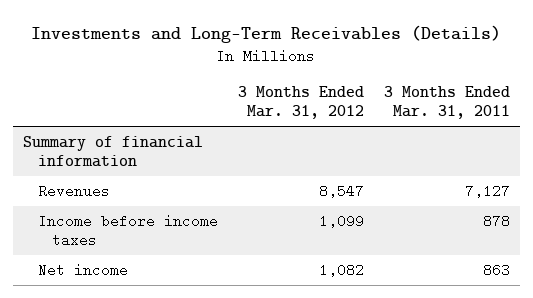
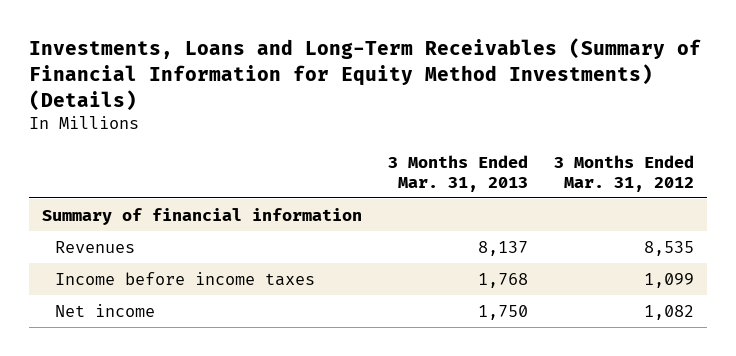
[31,24,502,43] Investments and Long-Term Receivables (Details) -> [28,37,701,111] Investments, Loans and Long-Term Receivables (Summary of Financial Information for Equity Method Investments) (Details)
[383,86,510,120] 3 Months Ended Mar. 31, 2011 -> none
none -> [387,154,528,192] 3 Months Ended Mar. 31, 2013
[318,183,364,198] 8,547 -> [643,240,694,256] 8,535

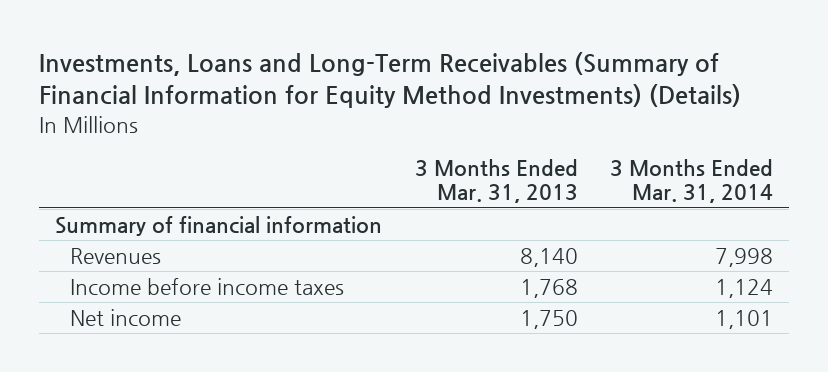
[553,154,694,192] 3 Months Ended Mar. 31, 2012 -> none
none -> [610,158,774,204] 3 Months Ended Mar. 31, 2014
[477,240,528,256] 8,137 -> [519,247,578,267] 8,140

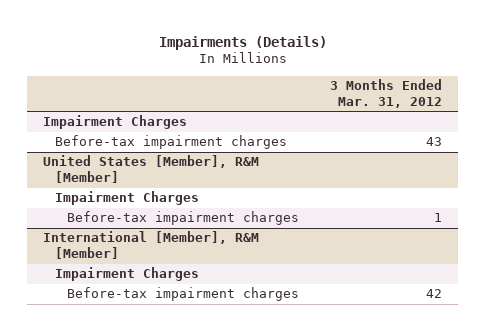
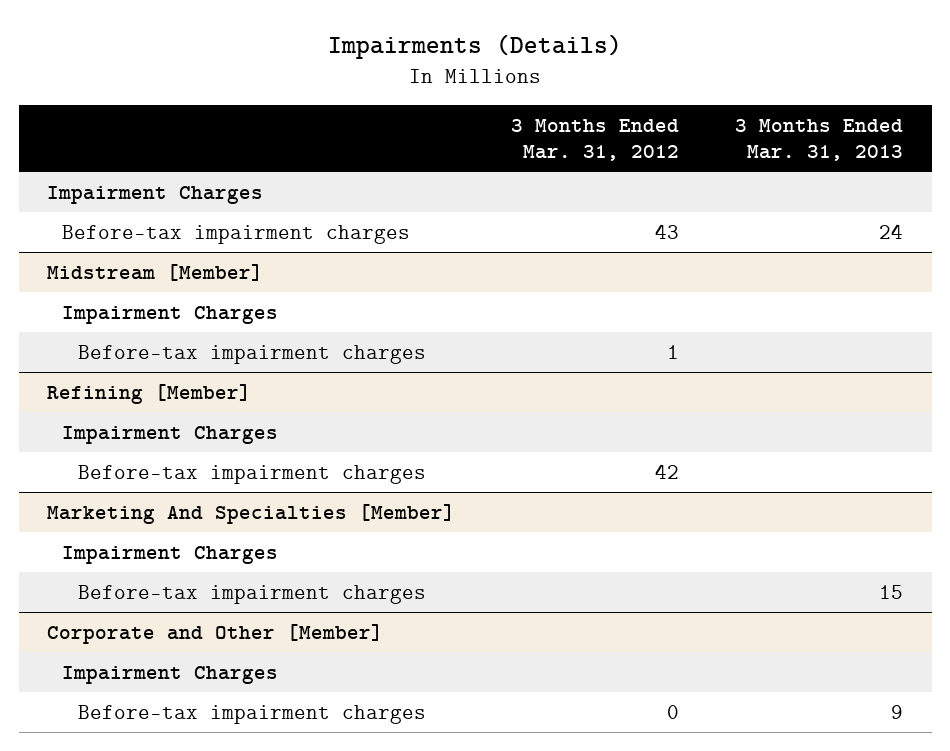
none -> [735,118,904,162] 3 Months Ended Mar. 31, 2013
[43,155,260,184] United States [Member], R&M [Member] -> none
none -> [46,263,263,281] Midstream [Member]
[43,231,260,260] International [Member], R&M [Member] -> none
none -> [46,383,251,404] Refining [Member]
none -> [46,503,455,524] Marketing And Specialties [Member]
none -> [62,545,279,564] Impairment Charges
none -> [77,584,426,604] Before-tax impairment charges
none -> [46,623,383,644] Corporate and Other [Member]
none -> [62,665,279,684] Impairment Charges
none -> [77,704,426,724] Before-tax impairment charges

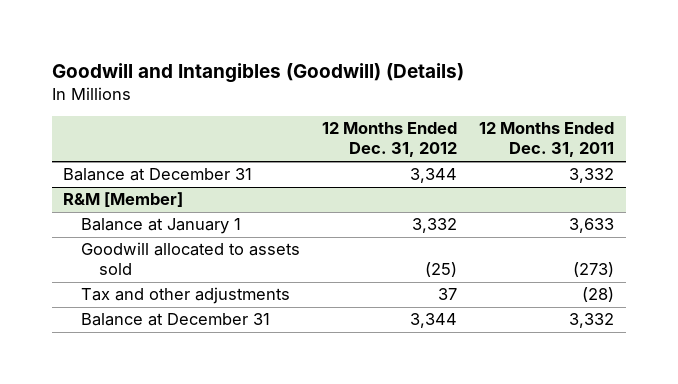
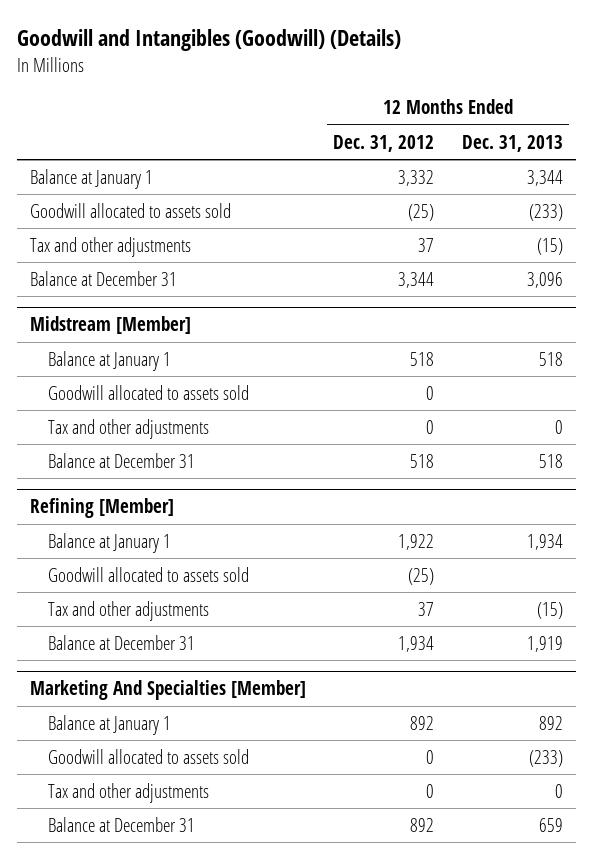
[479,122,615,158] 12 Months Ended Dec. 31, 2011 -> none
none -> [461,134,563,152] Dec. 31, 2013
[63,168,253,182] Balance at December 31 -> none
[63,192,184,208] R&M [Member] -> none
none -> [30,315,192,334] Midstream [Member]
none -> [48,350,172,371] Balance at January 1
none -> [48,384,250,400] Goodwill allocated to assets sold
none -> [48,418,210,439] Tax and other adjustments
none -> [48,452,196,468] Balance at December 31
none -> [30,497,175,518] Refining [Member]
none -> [48,532,172,553] Balance at January 1
none -> [48,566,250,582] Goodwill allocated to assets sold
none -> [48,600,210,621] Tax and other adjustments
none -> [48,634,196,650] Balance at December 31
none -> [30,679,307,700] Marketing And Specialties [Member]
none -> [48,714,172,735] Balance at January 1
none -> [48,748,250,764] Goodwill allocated to assets sold
none -> [48,782,210,803] Tax and other adjustments
none -> [48,816,196,832] Balance at December 31

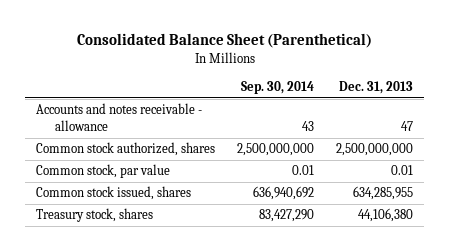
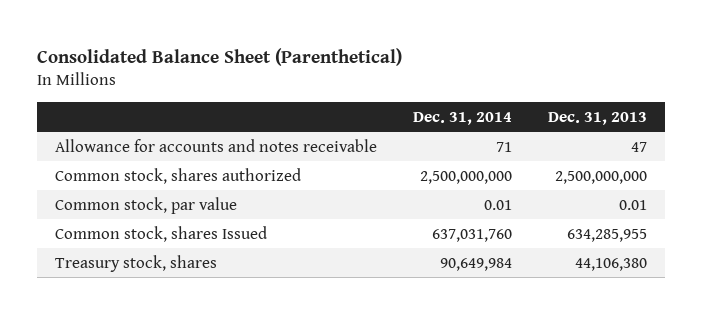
[241,81,315,95] Sep. 30, 2014 -> none
none -> [413,111,513,125] Dec. 31, 2014
[36,103,203,131] Accounts and notes receivable - allowance -> [55,138,378,152] Allowance for accounts and notes receivable
[36,142,216,157] Common stock authorized, shares -> [55,167,302,184] Common stock, shares authorized
[36,186,192,201] Common stock issued, shares -> [55,225,268,242] Common stock, shares Issued

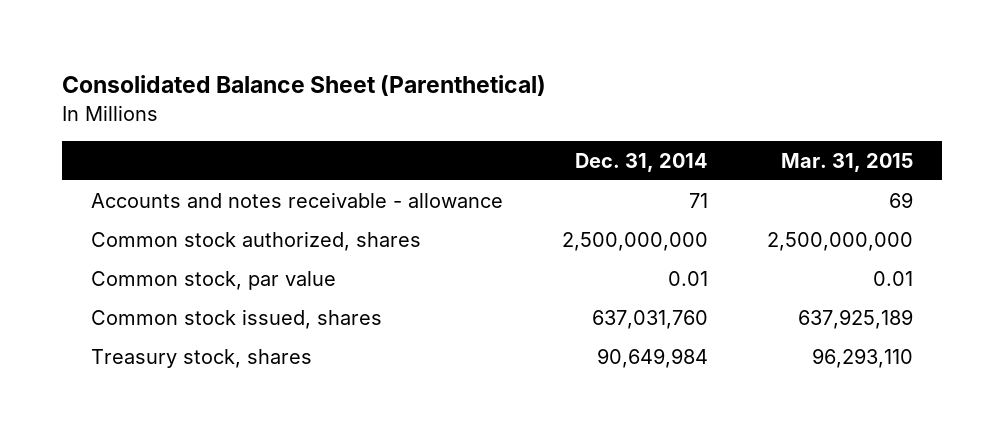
[547,111,647,125] Dec. 31, 2013 -> none
none -> [781,152,914,172] Mar. 31, 2015
[55,138,378,152] Allowance for accounts and notes receivable -> [91,191,504,208] Accounts and notes receivable - allowance
[55,167,302,184] Common stock, shares authorized -> [91,230,422,251] Common stock authorized, shares
[55,225,268,242] Common stock, shares Issued -> [91,308,383,329] Common stock issued, shares

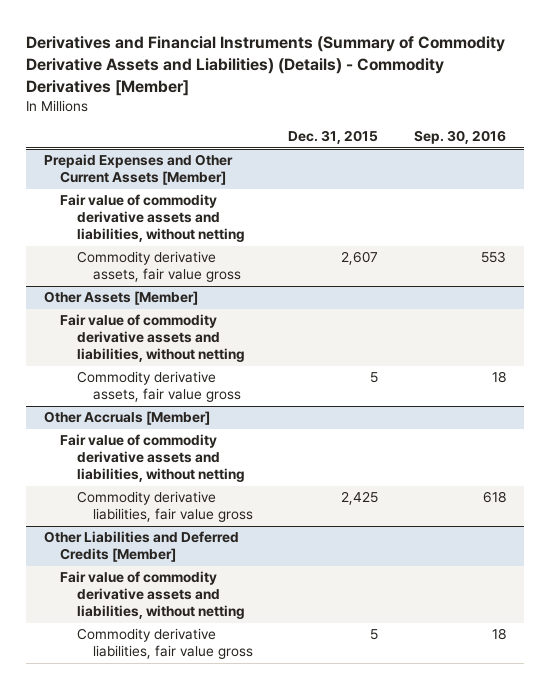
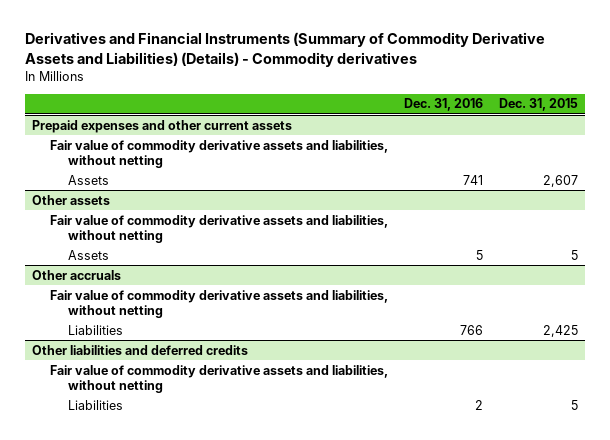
[26,36,506,96] Derivatives and Financial Instruments (Summary of Commodity Derivative Assets and Liabilities) (Details) - Commodity Derivatives [Member] -> [24,32,545,67] Derivatives and Financial Instruments (Summary of Commodity Derivative Assets and Liabilities) (Details) - Commodity derivatives
[414,130,507,145] Sep. 30, 2016 -> none
none -> [403,98,483,112] Dec. 31, 2016
[44,154,234,186] Prepaid Expenses and Other Current Assets [Member] -> [32,119,293,133] Prepaid expenses and other current assets
[76,251,241,283] Commodity derivative assets, fair value gross -> [67,174,109,185] Assets
[44,291,199,306] Other Assets [Member] -> [32,194,111,205] Other assets
[76,371,241,403] Commodity derivative assets, fair value gross -> [67,249,109,260] Assets
[44,411,211,426] Other Accruals [Member] -> [32,269,122,280] Other accruals
[76,491,253,523] Commodity derivative liabilities, fair value gross -> [67,324,123,335] Liabilities
[44,531,240,563] Other Liabilities and Deferred Credits [Member] -> [32,344,249,355] Other liabilities and deferred credits
[76,628,253,660] Commodity derivative liabilities, fair value gross -> [67,399,123,410] Liabilities

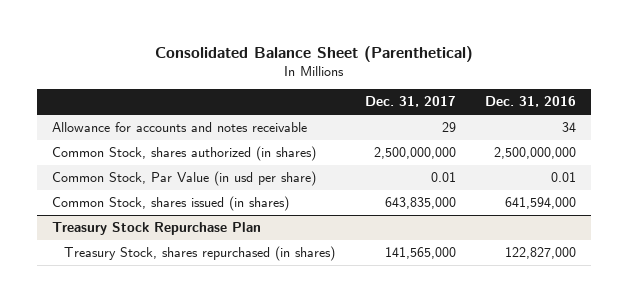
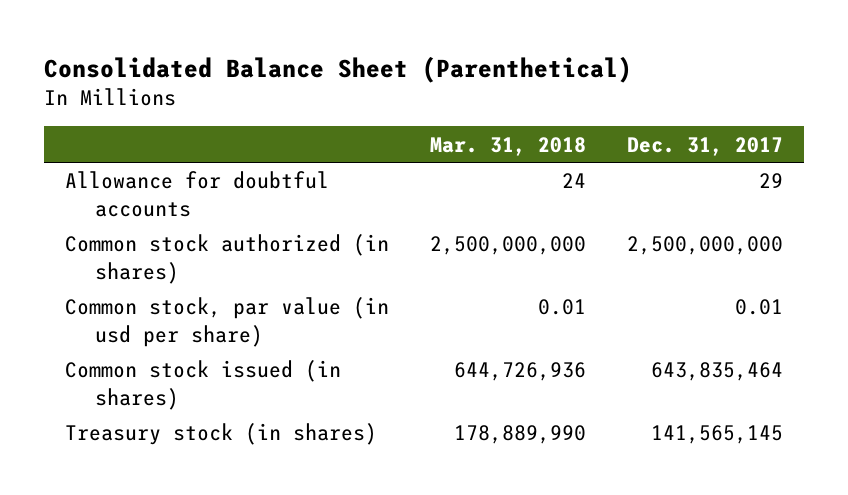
[485,96,577,108] Dec. 31, 2016 -> none
none -> [429,136,586,156] Mar. 31, 2018
[51,222,261,236] Treasury Stock Repurchase Plan -> none
[51,122,307,133] Allowance for accounts and notes receivable -> [64,171,329,217] Allowance for doubtful accounts
[51,146,316,162] Common Stock, shares authorized (in shares) -> [64,234,389,284] Common stock authorized (in shares)
[51,171,316,187] Common Stock, Par Value (in usd per share) -> [64,297,389,347] Common stock, par value (in usd per share)
[51,196,289,212] Common Stock, shares issued (in shares) -> [64,360,341,410] Common stock issued (in shares)
[384,197,456,210] 643,835,000 -> [651,362,784,382] 643,835,464
[64,246,336,262] Treasury Stock, shares repurchased (in shares) -> [64,423,377,446] Treasury stock (in shares)
[384,247,456,260] 141,565,000 -> [651,425,784,445] 141,565,145

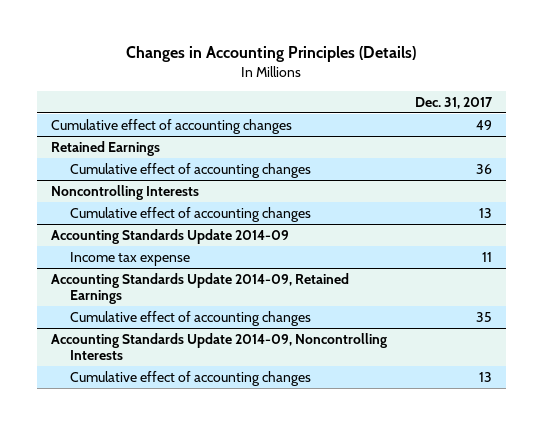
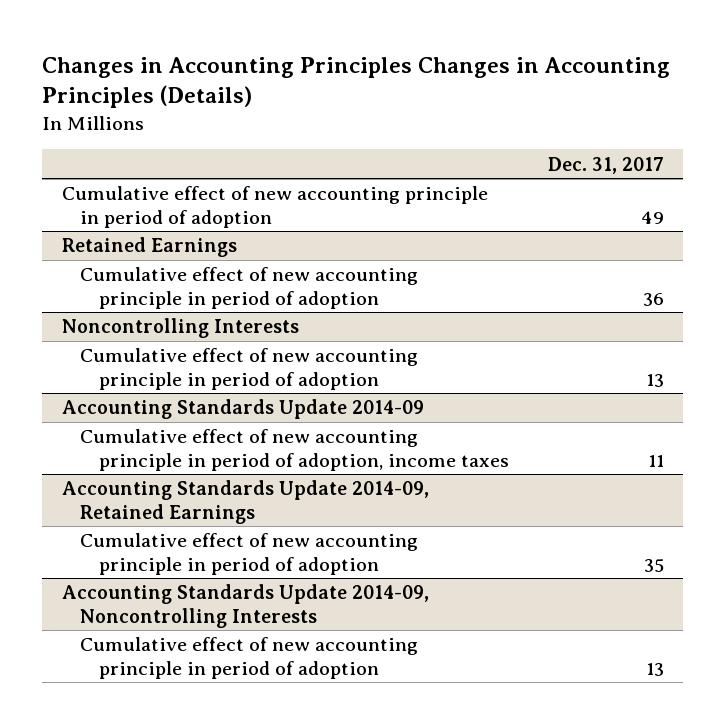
[126,46,417,63] Changes in Accounting Principles (Details) -> [42,56,671,109] Changes in Accounting Principles Changes in Accounting Principles (Details)
[50,118,292,134] Cumulative effect of accounting changes -> [61,186,488,228] Cumulative effect of new accounting principle in period of adoption
[70,162,312,178] Cumulative effect of accounting changes -> [80,267,419,309] Cumulative effect of new accounting principle in period of adoption
[70,206,312,222] Cumulative effect of accounting changes -> [80,348,419,390] Cumulative effect of new accounting principle in period of adoption
[70,251,191,266] Income tax expense -> [80,429,509,471] Cumulative effect of new accounting principle in period of adoption, income taxes
[70,310,312,326] Cumulative effect of accounting changes -> [80,533,419,575] Cumulative effect of new accounting principle in period of adoption
[70,370,312,386] Cumulative effect of accounting changes -> [80,637,419,679] Cumulative effect of new accounting principle in period of adoption

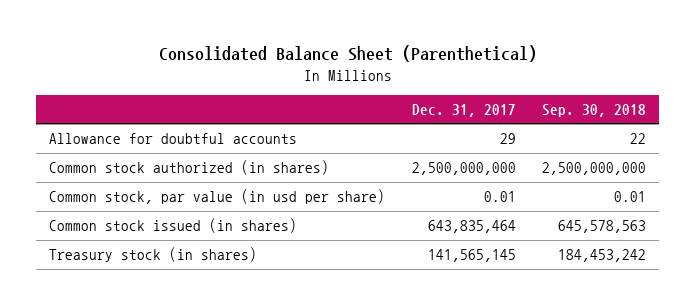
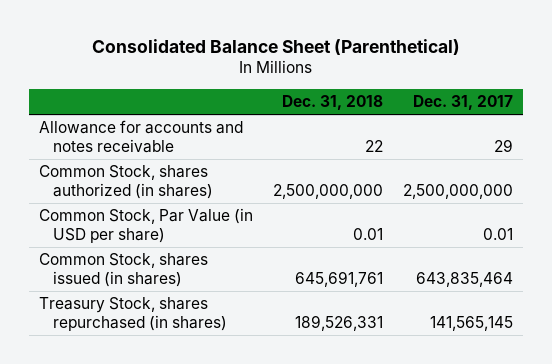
[542,103,647,117] Sep. 30, 2018 -> none
none -> [281,95,383,111] Dec. 31, 2018
[49,133,298,145] Allowance for doubtful accounts -> [38,120,243,153] Allowance for accounts and notes receivable
[49,160,330,176] Common stock authorized (in shares) -> [38,165,213,199] Common Stock, shares authorized (in shares)
[49,189,386,205] Common stock, par value (in usd per share) -> [38,208,253,243] Common Stock, Par Value (in USD per share)
[49,218,298,234] Common stock issued (in shares) -> [38,253,208,287] Common Stock, shares issued (in shares)
[49,247,258,263] Treasury stock (in shares) -> [38,297,227,331] Treasury Stock, shares repurchased (in shares)

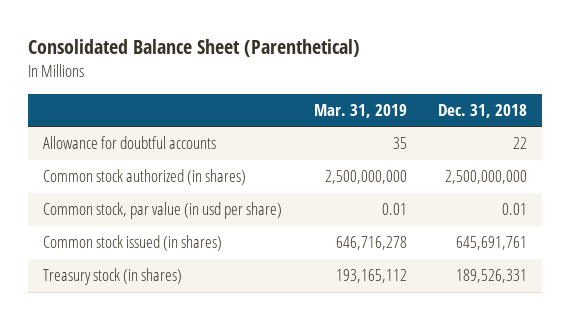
[412,95,513,111] Dec. 31, 2017 -> none
none -> [313,103,407,118] Mar. 31, 2019
[38,120,243,153] Allowance for accounts and notes receivable -> [43,136,217,150] Allowance for doubtful accounts
[38,165,213,199] Common Stock, shares authorized (in shares) -> [43,169,247,186] Common stock authorized (in shares)
[38,208,253,243] Common Stock, Par Value (in USD per share) -> [43,202,283,220] Common stock, par value (in usd per share)
[38,253,208,287] Common Stock, shares issued (in shares) -> [43,235,223,252] Common stock issued (in shares)
[38,297,227,331] Treasury Stock, shares repurchased (in shares) -> [43,268,183,286] Treasury stock (in shares)

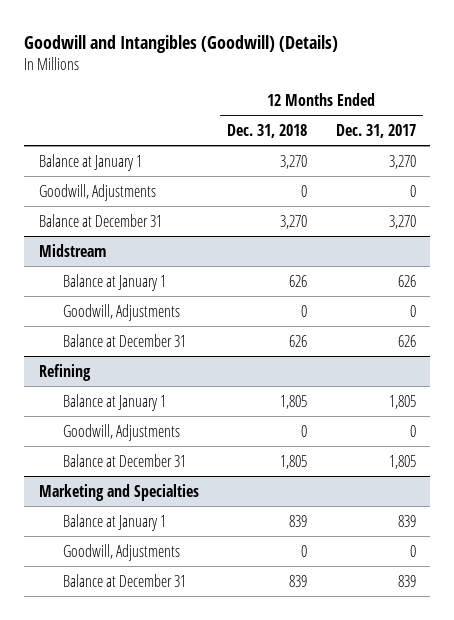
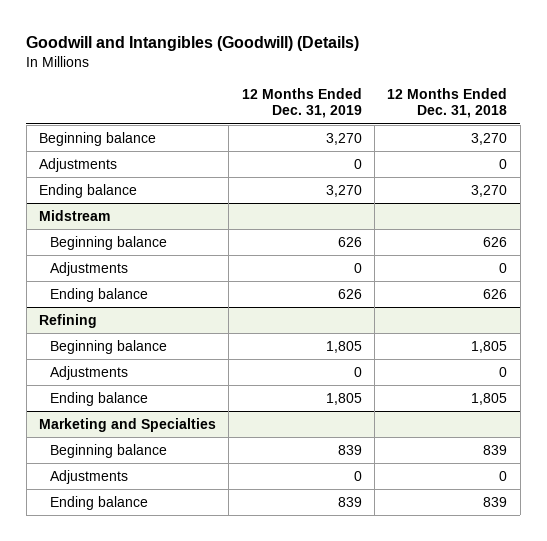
[335,123,416,138] Dec. 31, 2017 -> none
none -> [241,87,362,119] 12 Months Ended Dec. 31, 2019
[38,153,142,171] Balance at January 1 -> [39,131,157,146] Beginning balance
[38,183,156,201] Goodwill, Adjustments -> [39,157,118,172] Adjustments
[38,213,162,227] Balance at December 31 -> [39,183,138,198] Ending balance
[62,273,166,291] Balance at January 1 -> [49,235,167,250] Beginning balance
[62,303,180,321] Goodwill, Adjustments -> [49,261,128,276] Adjustments
[62,333,186,347] Balance at December 31 -> [49,287,148,302] Ending balance
[62,393,166,411] Balance at January 1 -> [49,339,167,354] Beginning balance
[62,423,180,441] Goodwill, Adjustments -> [49,365,128,380] Adjustments
[62,453,186,467] Balance at December 31 -> [49,391,148,406] Ending balance
[62,513,166,531] Balance at January 1 -> [49,443,167,458] Beginning balance
[62,543,180,561] Goodwill, Adjustments -> [49,469,128,484] Adjustments
[62,573,186,587] Balance at December 31 -> [49,495,148,510] Ending balance

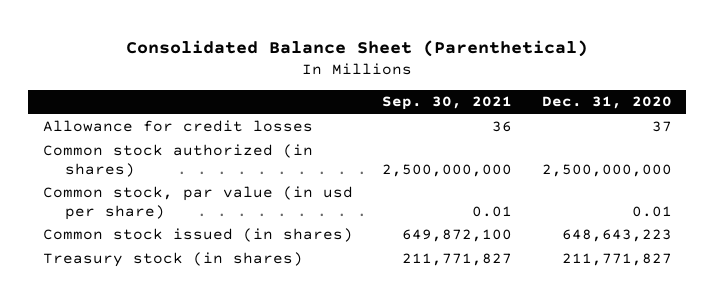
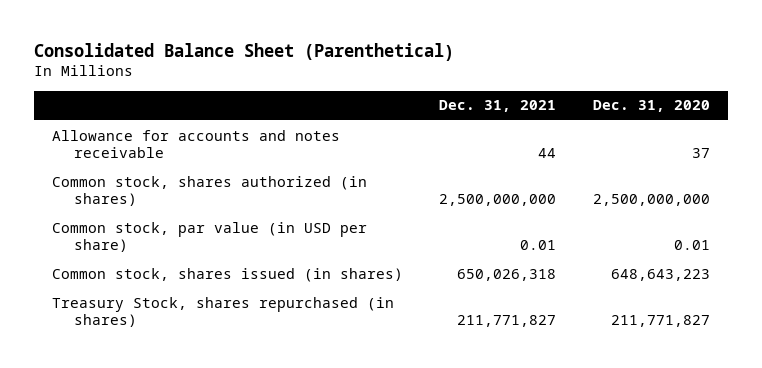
[382,96,513,111] Sep. 30, 2021 -> none
none -> [439,100,557,113] Dec. 31, 2021
[42,120,313,133] Allowance for credit losses -> [51,129,340,159] Allowance for accounts and notes receivable
[42,144,313,177] Common stock authorized (in shares) -> [51,175,367,207] Common stock, shares authorized (in shares)
[42,186,353,220] Common stock, par value (in usd per share) -> [51,221,367,253] Common stock, par value (in USD per share)
[42,228,353,243] Common stock issued (in shares) -> [51,267,403,282] Common stock, shares issued (in shares)
[42,252,303,268] Treasury stock (in shares) -> [51,296,394,328] Treasury Stock, shares repurchased (in shares)

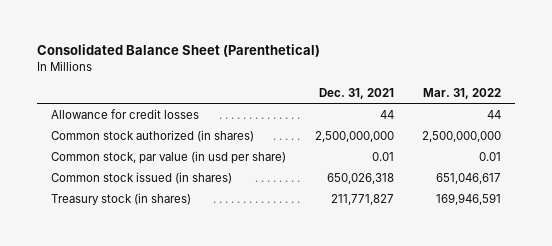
[592,100,710,113] Dec. 31, 2020 -> none
none -> [422,87,501,99] Mar. 31, 2022
[51,129,340,159] Allowance for accounts and notes receivable -> [51,108,200,119] Allowance for credit losses
[51,175,367,207] Common stock, shares authorized (in shares) -> [51,129,255,142] Common stock authorized (in shares)
[51,221,367,253] Common stock, par value (in USD per share) -> [51,150,287,164] Common stock, par value (in usd per share)
[51,267,403,282] Common stock, shares issued (in shares) -> [51,171,233,184] Common stock issued (in shares)
[51,296,394,328] Treasury Stock, shares repurchased (in shares) -> [51,192,192,205] Treasury stock (in shares)

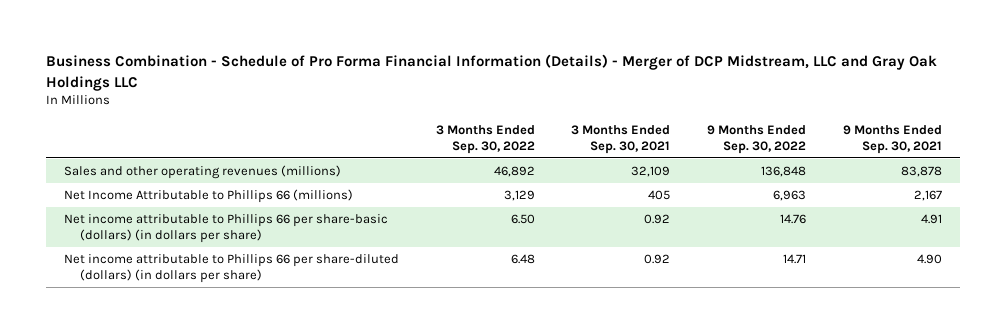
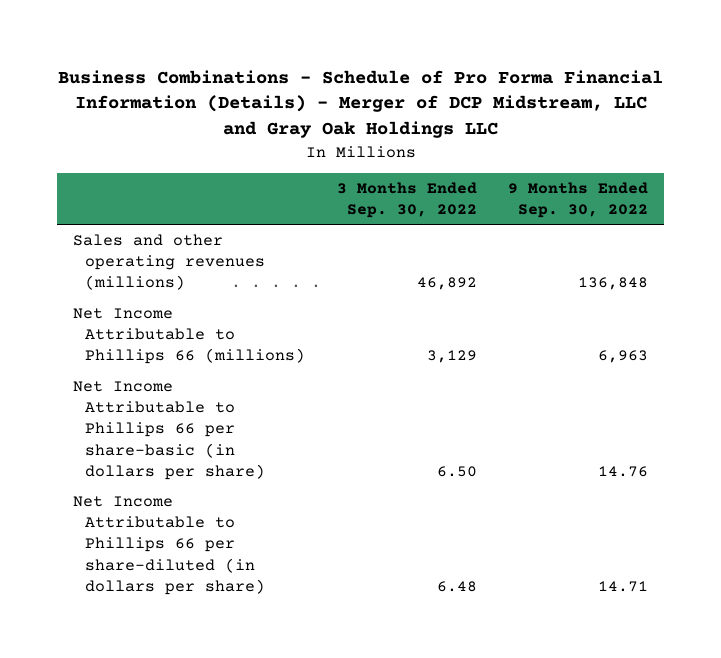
[45,54,937,91] Business Combination - Schedule of Pro Forma Financial Information (Details) - Merger of DCP Midstream, LLC and Gray Oak Holdings LLC -> [57,69,663,139] Business Combinations - Schedule of Pro Forma Financial Information (Details) - Merger of DCP Midstream, LLC and Gray Oak Holdings LLC
[571,124,671,154] 3 Months Ended Sep. 30, 2021 -> none
[842,124,942,154] 9 Months Ended Sep. 30, 2021 -> none
[64,214,389,244] Net income attributable to Phillips 66 per share-basic (dollars) (in dollars per share) -> [72,380,266,480] Net Income Attributable to Phillips 66 per share-basic (in dollars per share)
[64,254,400,284] Net income attributable to Phillips 66 per share-diluted (dollars) (in dollars per share) -> [72,495,266,595] Net Income Attributable to Phillips 66 per share-diluted (in dollars per share)

